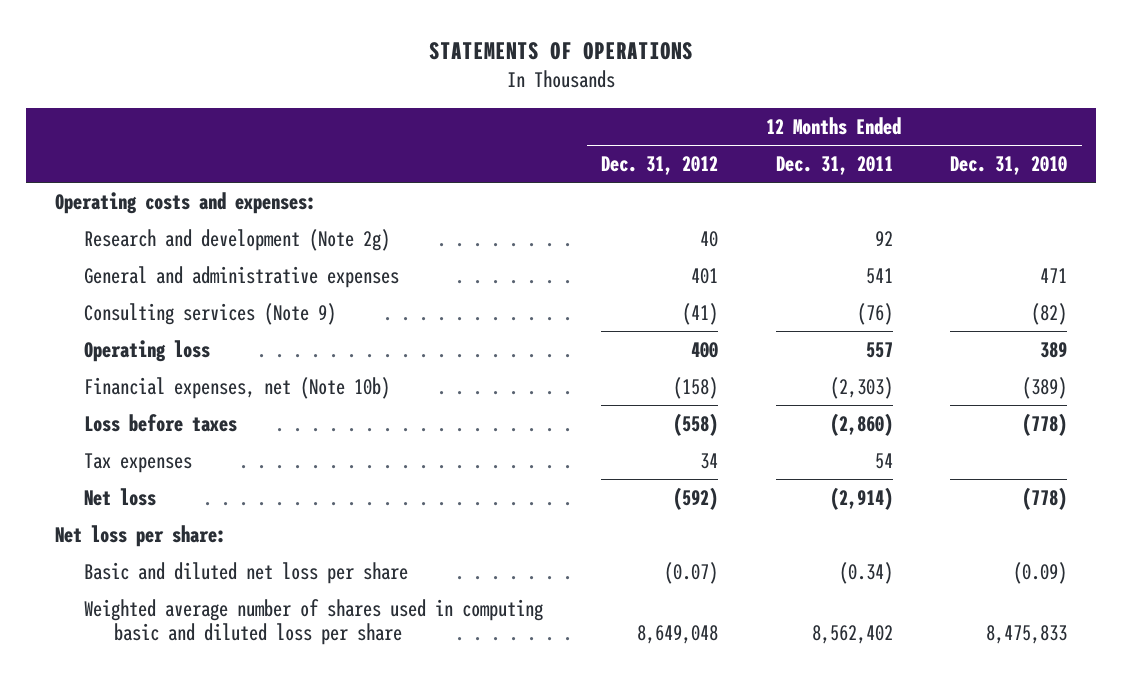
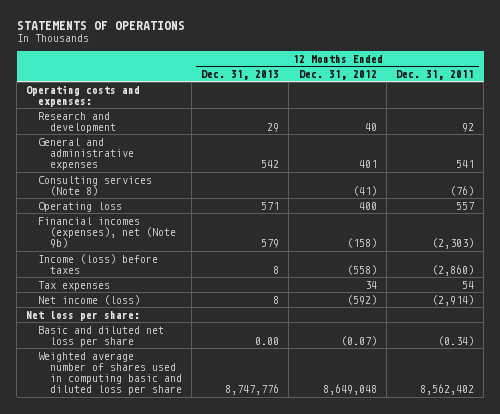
[950,155,1068,175] Dec. 31, 2010 -> none
none -> [201,69,280,80] Dec. 31, 2013
[84,228,391,251] Research and development (Note 2g) -> [38,111,116,133] Research and development
[84,302,337,325] Consulting services (Note 9) -> [38,175,153,196] Consulting services (Note 8)
[84,376,391,399] Financial expenses, net (Note 10b) -> [38,216,176,249] Financial incomes (expenses), net (Note 9b)
[84,413,238,432] Loss before taxes -> [38,253,159,274] Income (loss) before taxes
[84,487,157,506] Net loss -> [38,294,141,305] Net income (loss)

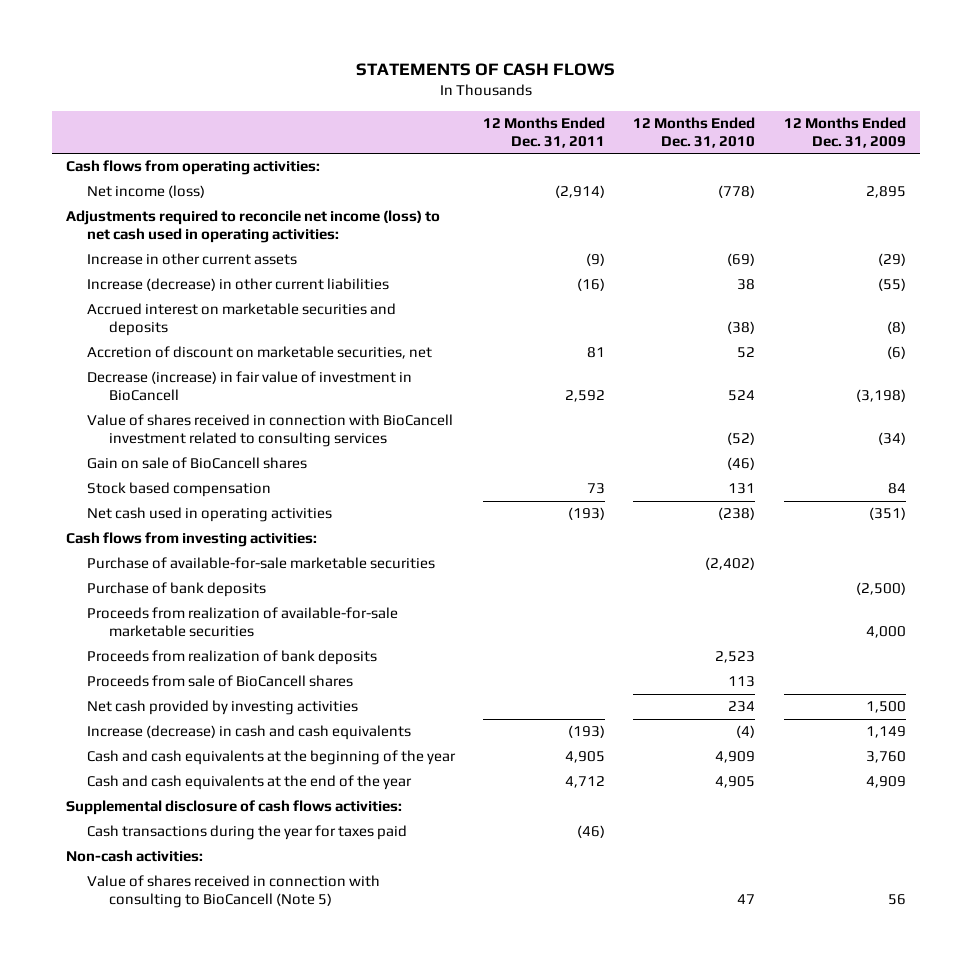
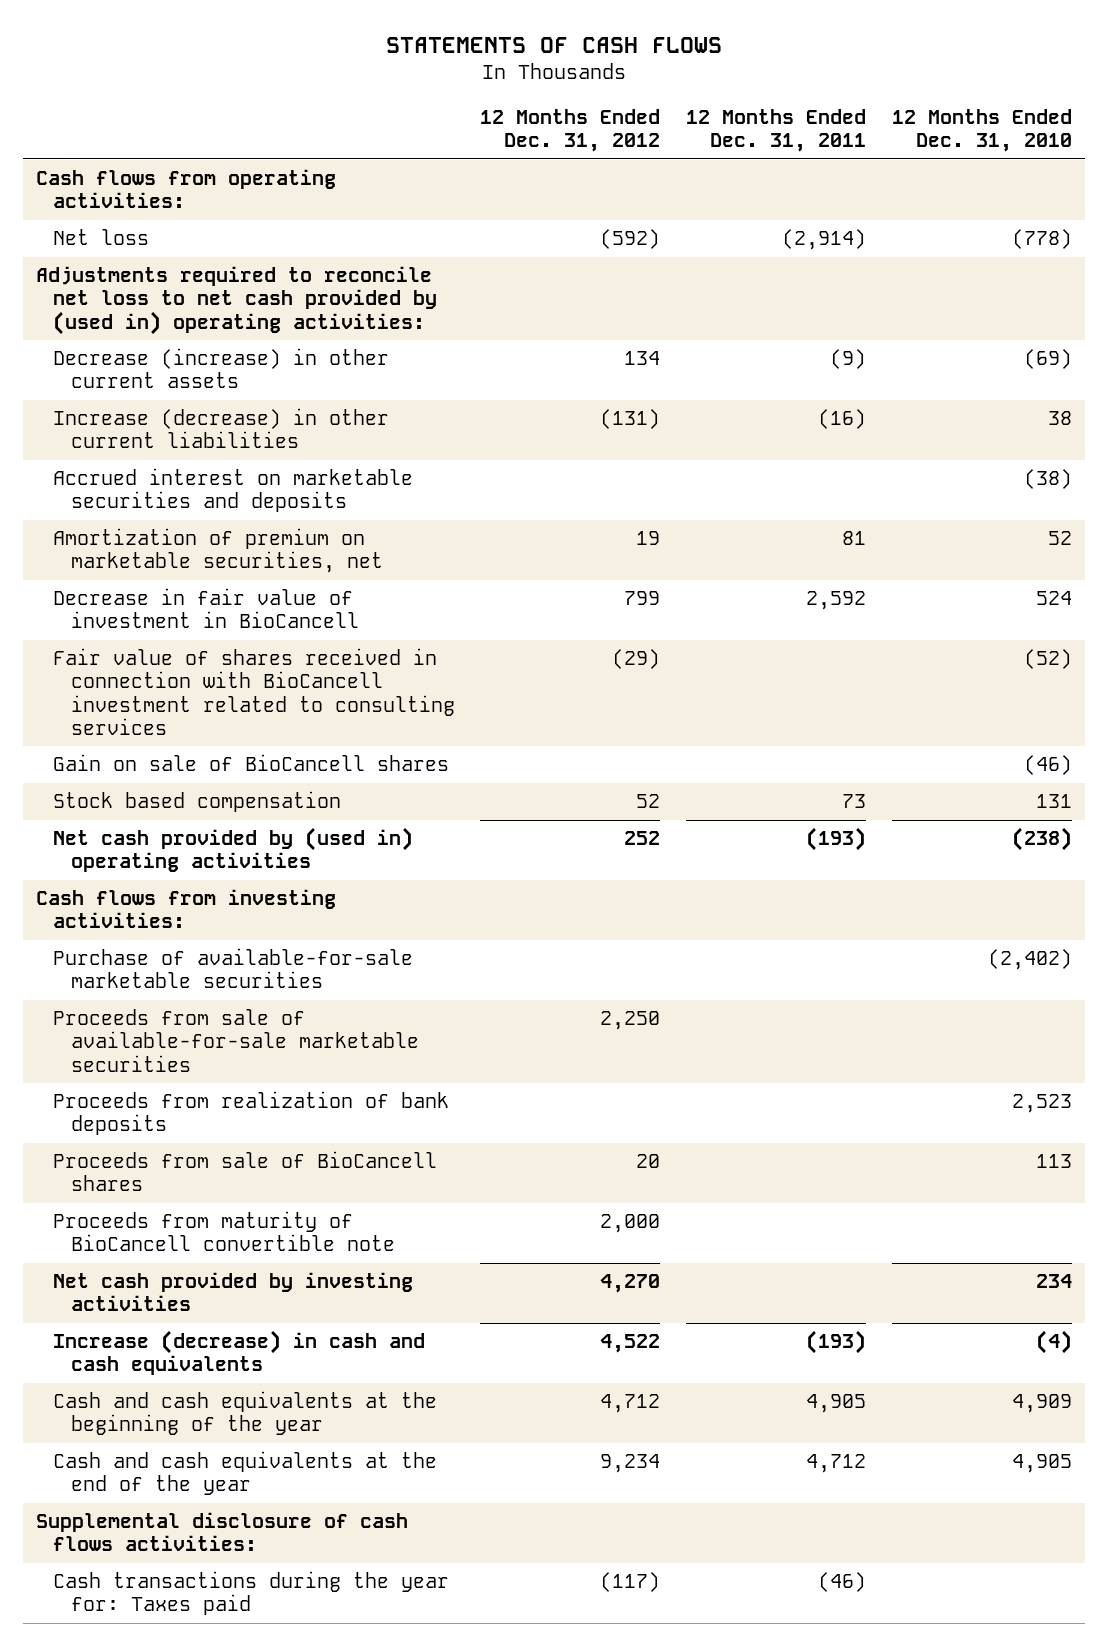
[783,116,906,148] 12 Months Ended Dec. 31, 2009 -> none
none -> [480,108,661,153] 12 Months Ended Dec. 31, 2012
[87,185,206,199] Net income (loss) -> [53,229,150,246] Net loss
[65,210,440,244] Adjustments required to reconcile net income (loss) to net cash used in operating activities: -> [35,266,438,335] Adjustments required to reconcile net loss to net cash provided by (used in) operating activities:
[87,253,298,266] Increase in other current assets -> [53,348,390,389] Decrease (increase) in other current assets
[87,346,433,360] Accretion of discount on marketable securities, net -> [53,528,383,574] Amortization of premium on marketable securities, net
[87,371,413,402] Decrease (increase) in fair value of investment in BioCancell -> [53,588,359,629] Decrease in fair value of investment in BioCancell
[87,414,454,448] Value of shares received in connection with BioCancell investment related to consulting services -> [53,648,455,735] Fair value of shares received in connection with BioCancell investment related to consulting services
[87,507,333,523] Net cash used in operating activities -> [53,827,414,873] Net cash provided by (used in) operating activities
[87,582,267,598] Purchase of bank deposits -> none
[87,607,399,638] Proceeds from realization of available-for-sale marketable securities -> [53,1009,419,1072] Proceeds from sale of available-for-sale marketable securities
none -> [53,1211,395,1252] Proceeds from maturity of BioCancell convertible note
[65,850,203,863] Non-cash activities: -> none
[87,875,381,909] Value of shares received in connection with consulting to BioCancell (Note 5) -> none
[87,825,408,841] Cash transactions during the year for taxes paid -> [53,1571,450,1616] Cash transactions during the year for: Taxes paid

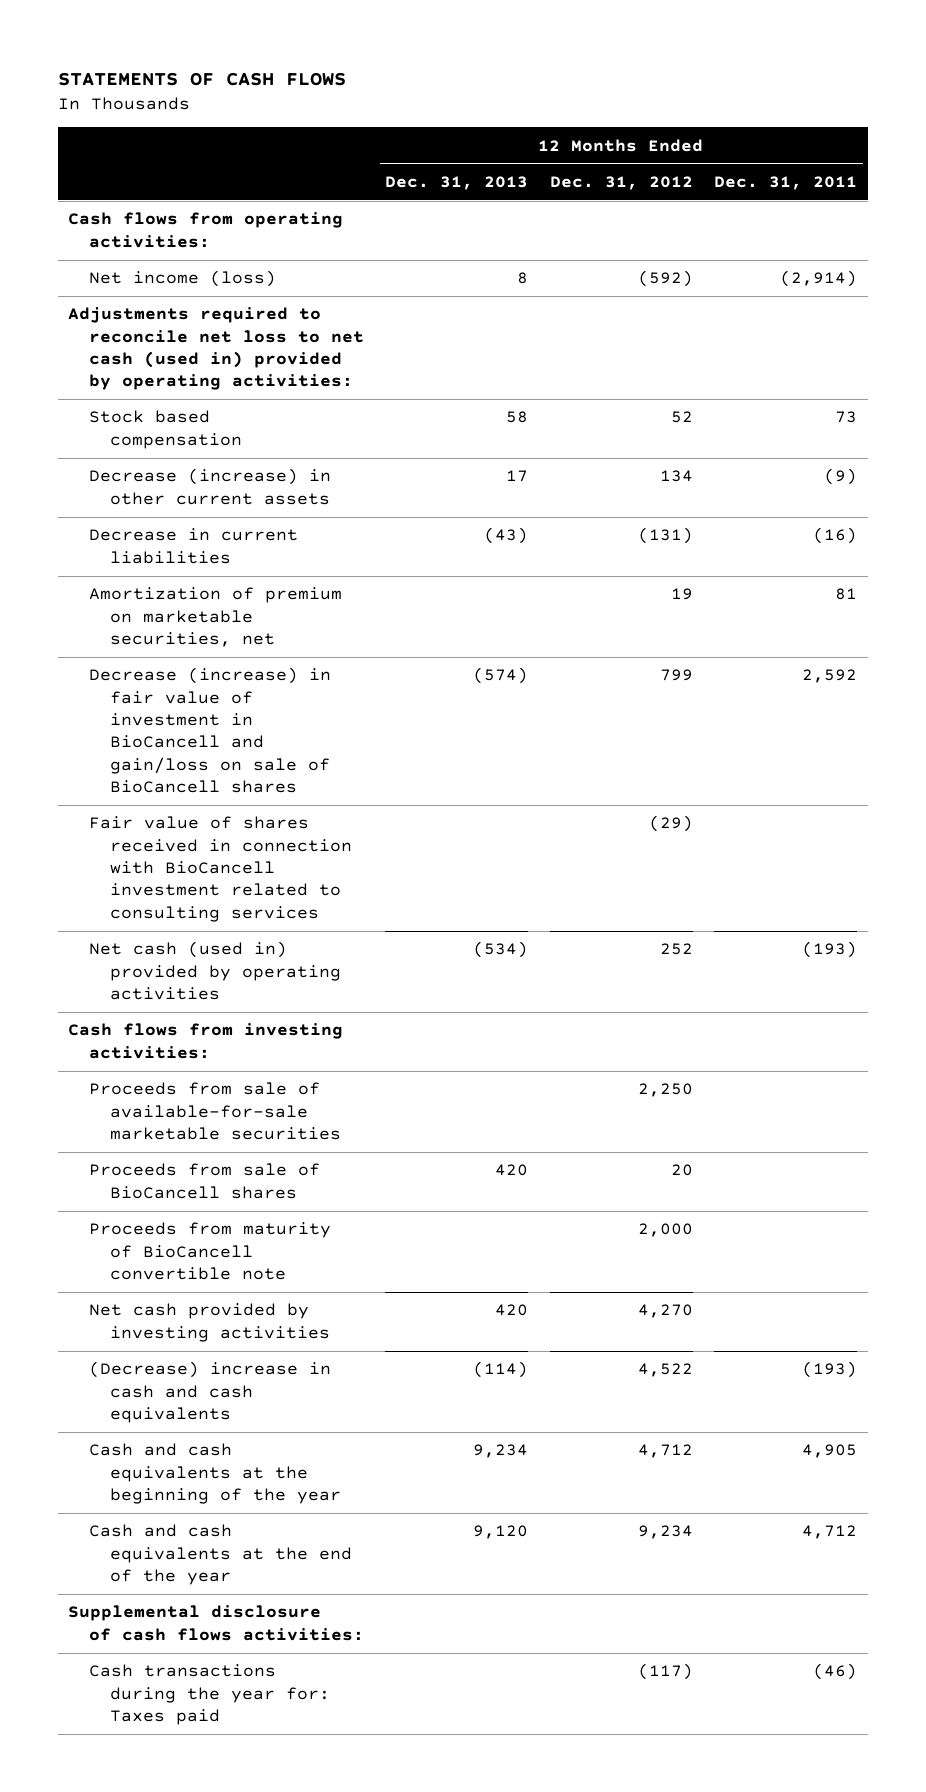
[891,108,1072,153] 12 Months Ended Dec. 31, 2010 -> none
none -> [385,176,529,191] Dec. 31, 2013
[53,229,150,246] Net loss -> [89,270,277,288] Net income (loss)
[35,266,438,335] Adjustments required to reconcile net loss to net cash provided by (used in) operating activities: -> [68,307,365,391] Adjustments required to reconcile net loss to net cash (used in) provided by operating activities:
[53,791,342,813] Stock based compensation -> [89,410,242,449] Stock based compensation
[53,468,414,513] Accrued interest on marketable securities and deposits -> none
[53,408,390,449] Increase (decrease) in other current liabilities -> [89,528,299,564] Decrease in current liabilities
[53,588,359,629] Decrease in fair value of investment in BioCancell -> [89,667,332,794] Decrease (increase) in fair value of investment in BioCancell and gain/loss on sale of BioCancell shares
[53,754,450,772] Gain on sale of BioCancell shares -> none
[53,827,414,873] Net cash provided by (used in) operating activities -> [89,941,341,1001] Net cash (used in) provided by operating activities
[53,948,414,989] Purchase of available-for-sale marketable securities -> none
[53,1091,450,1136] Proceeds from realization of bank deposits -> none
[53,1330,426,1376] Increase (decrease) in cash and cash equivalents -> [89,1361,332,1424] (Decrease) increase in cash and cash equivalents

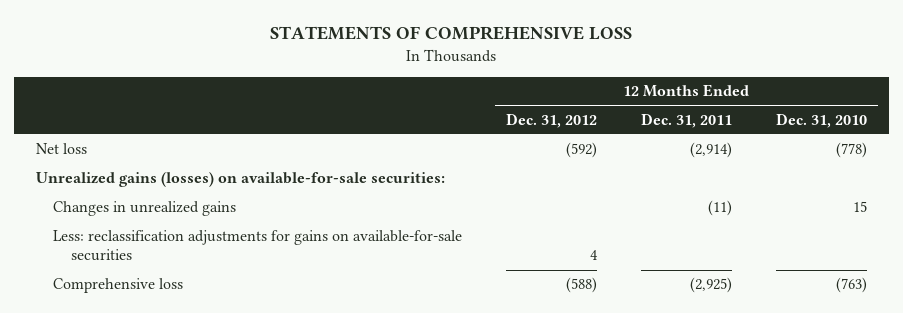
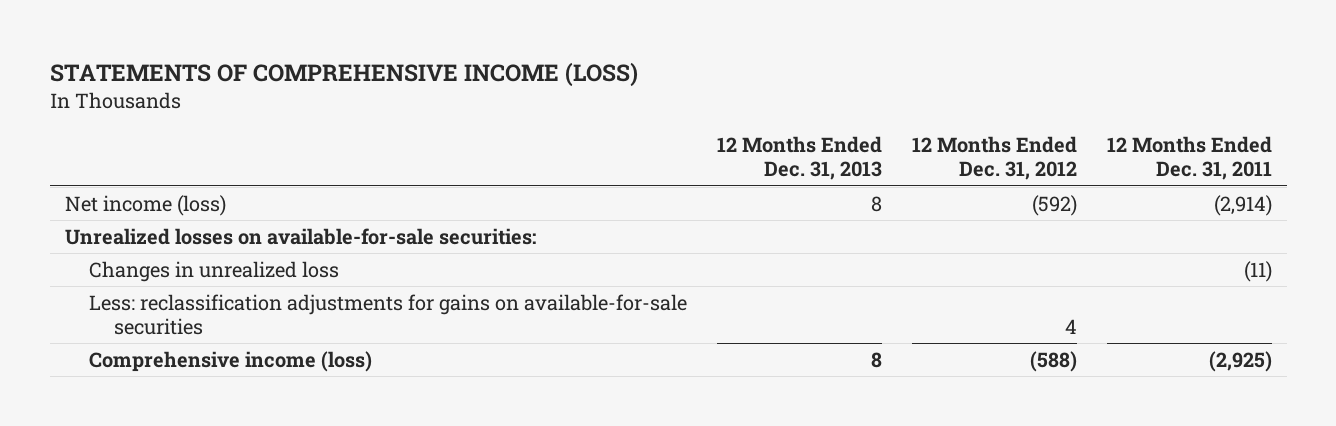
[270,26,633,41] STATEMENTS OF COMPREHENSIVE LOSS -> [49,61,638,87] STATEMENTS OF COMPREHENSIVE INCOME (LOSS)
[775,112,867,128] Dec. 31, 2010 -> none
none -> [717,135,883,181] 12 Months Ended Dec. 31, 2013
[36,143,88,155] Net loss -> [64,194,226,216] Net income (loss)
[36,172,446,188] Unrealized gains (losses) on available-for-sale securities: -> [64,227,536,245] Unrealized losses on available-for-sale securities:
[53,201,237,217] Changes in unrealized gains -> [89,260,340,282] Changes in unrealized loss
[53,278,184,294] Comprehensive loss -> [89,350,373,372] Comprehensive income (loss)

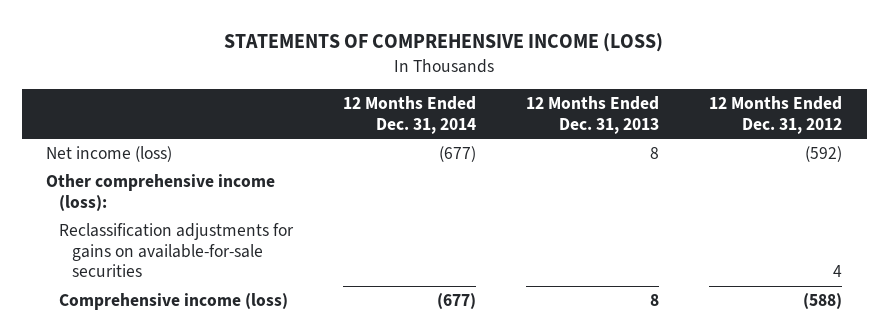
[1106,135,1272,181] 12 Months Ended Dec. 31, 2011 -> none
none -> [343,96,477,134] 12 Months Ended Dec. 31, 2014
[64,227,536,245] Unrealized losses on available-for-sale securities: -> none
[89,260,340,282] Changes in unrealized loss -> none
none -> [46,173,276,211] Other comprehensive income (loss):
[89,293,688,336] Less: reclassification adjustments for gains on available-for-sale securities -> [59,222,295,278] Reclassification adjustments for gains on available-for-sale securities

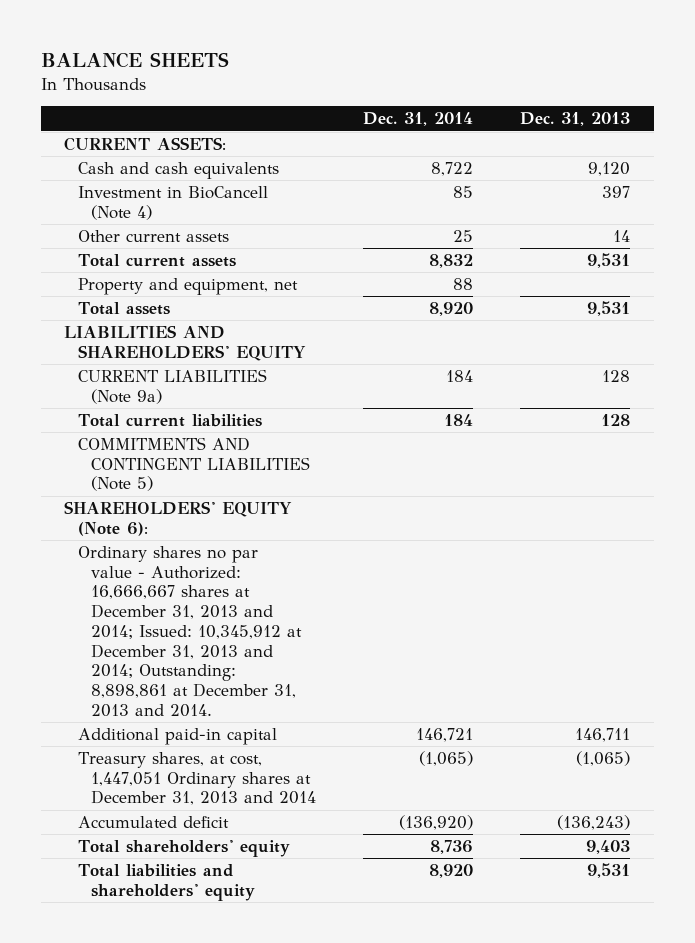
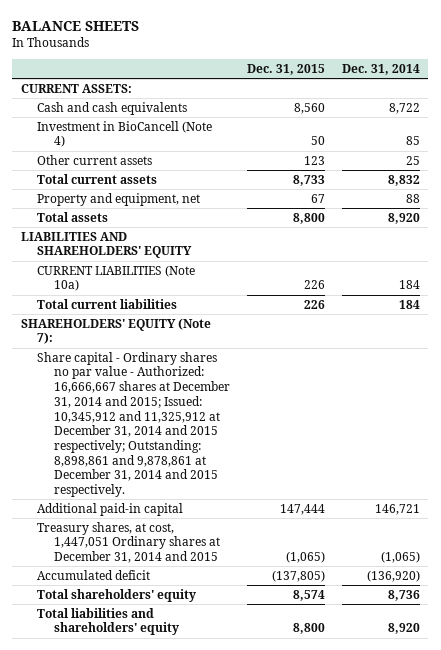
[520,112,631,127] Dec. 31, 2013 -> none
none -> [247,63,326,75] Dec. 31, 2015
[77,369,267,404] CURRENT LIABILITIES (Note 9a) -> [37,264,196,292] CURRENT LIABILITIES (Note 10a)
[77,437,311,492] COMMITMENTS AND CONTINGENT LIABILITIES (Note 5) -> none
[64,501,293,536] SHAREHOLDERS' EQUITY (Note 6): -> [20,317,211,345] SHAREHOLDERS' EQUITY (Note 7):
[77,546,303,717] Ordinary shares no par value - Authorized: 16,666,667 shares at December 31, 2013 and 2014; Issued: 10,345,912 at December 31, 2013 and 2014; Outstanding: 8,898,861 at December 31, 2013 and 2014. -> [37,351,231,498] Share capital - Ordinary shares no par value - Authorized: 16,666,667 shares at December 31, 2014 and 2015; Issued: 10,345,912 and 11,325,912 at December 31, 2014 and 2015 respectively; Outstanding: 8,898,861 and 9,878,861 at December 31, 2014 and 2015 respectively.
[77,752,317,806] Treasury shares, at cost, 1,447,051 Ordinary shares at December 31, 2013 and 2014 -> [37,521,221,564] Treasury shares, at cost, 1,447,051 Ordinary shares at December 31, 2014 and 2015

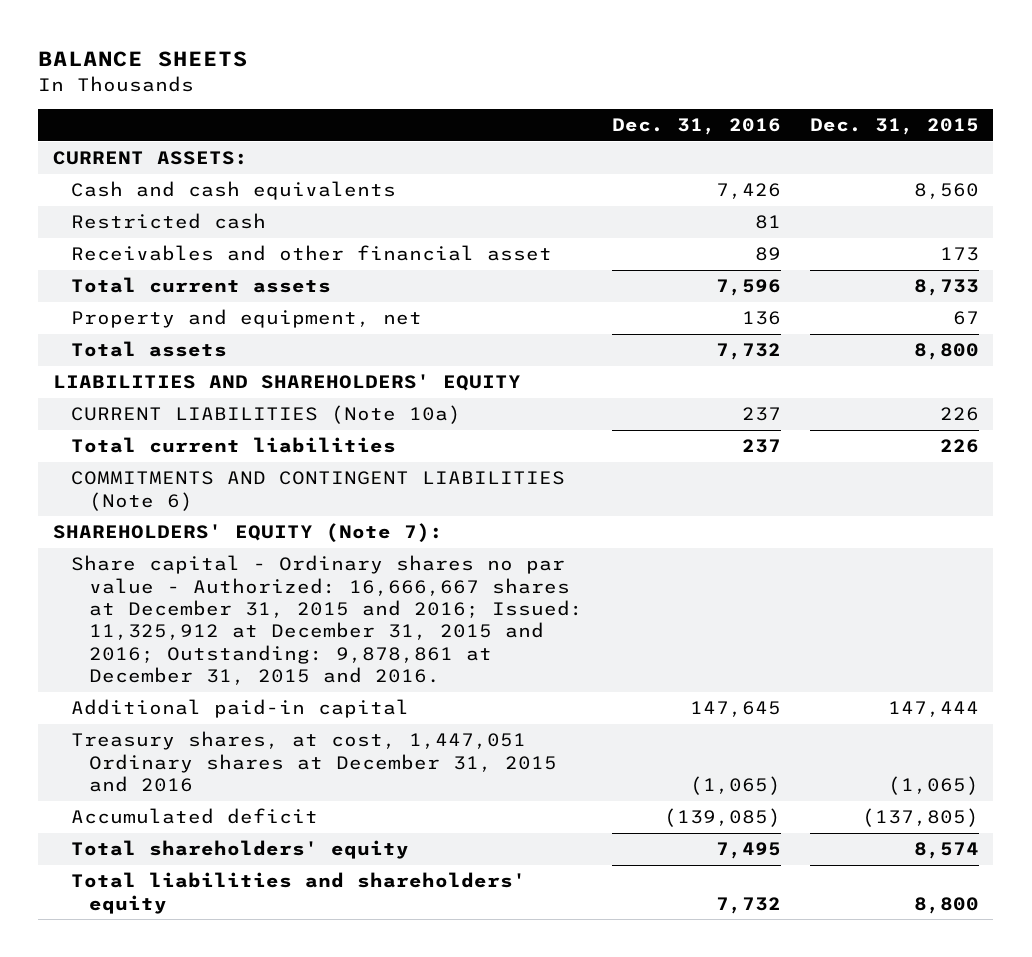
[342,63,421,75] Dec. 31, 2014 -> none
none -> [611,118,781,136] Dec. 31, 2016
[37,120,213,148] Investment in BioCancell (Note 4) -> none
[37,154,153,165] Other current assets -> none
none -> [70,213,266,230] Restricted cash
none -> [70,245,552,262] Receivables and other financial asset
none -> [70,471,565,511] COMMITMENTS AND CONTINGENT LIABILITIES (Note 6)
[37,351,231,498] Share capital - Ordinary shares no par value - Authorized: 16,666,667 shares at December 31, 2014 and 2015; Issued: 10,345,912 and 11,325,912 at December 31, 2014 and 2015 respectively; Outstanding: 8,898,861 and 9,878,861 at December 31, 2014 and 2015 respectively. -> [70,555,583,686] Share capital - Ordinary shares no par value - Authorized: 16,666,667 shares at December 31, 2015 and 2016; Issued: 11,325,912 at December 31, 2015 and 2016; Outstanding: 9,878,861 at December 31, 2015 and 2016.
[37,521,221,564] Treasury shares, at cost, 1,447,051 Ordinary shares at December 31, 2014 and 2015 -> [70,731,557,793] Treasury shares, at cost, 1,447,051 Ordinary shares at December 31, 2015 and 2016

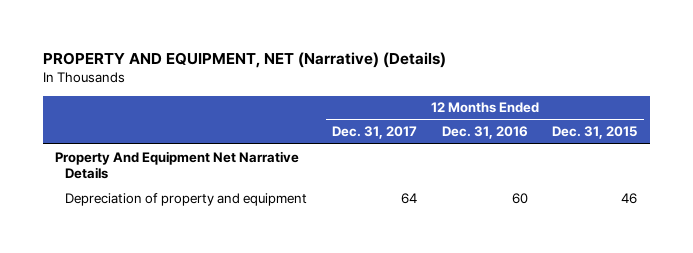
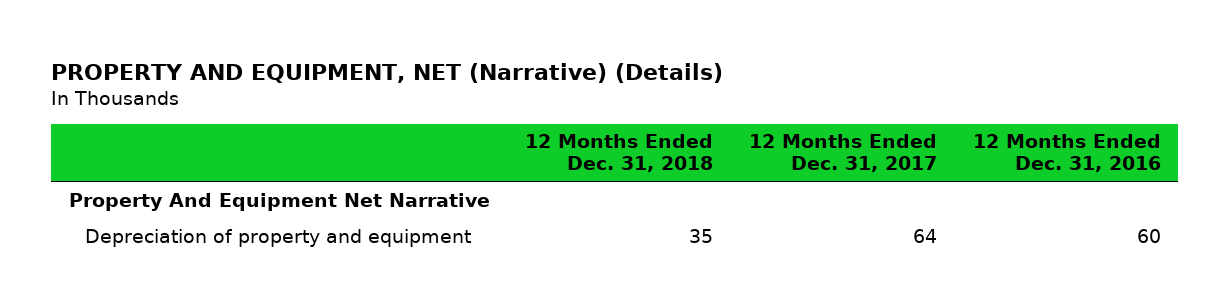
[552,126,638,140] Dec. 31, 2015 -> none
none -> [525,134,714,173] 12 Months Ended Dec. 31, 2018
[55,150,300,180] Property And Equipment Net Narrative Details -> [68,192,490,211] Property And Equipment Net Narrative

